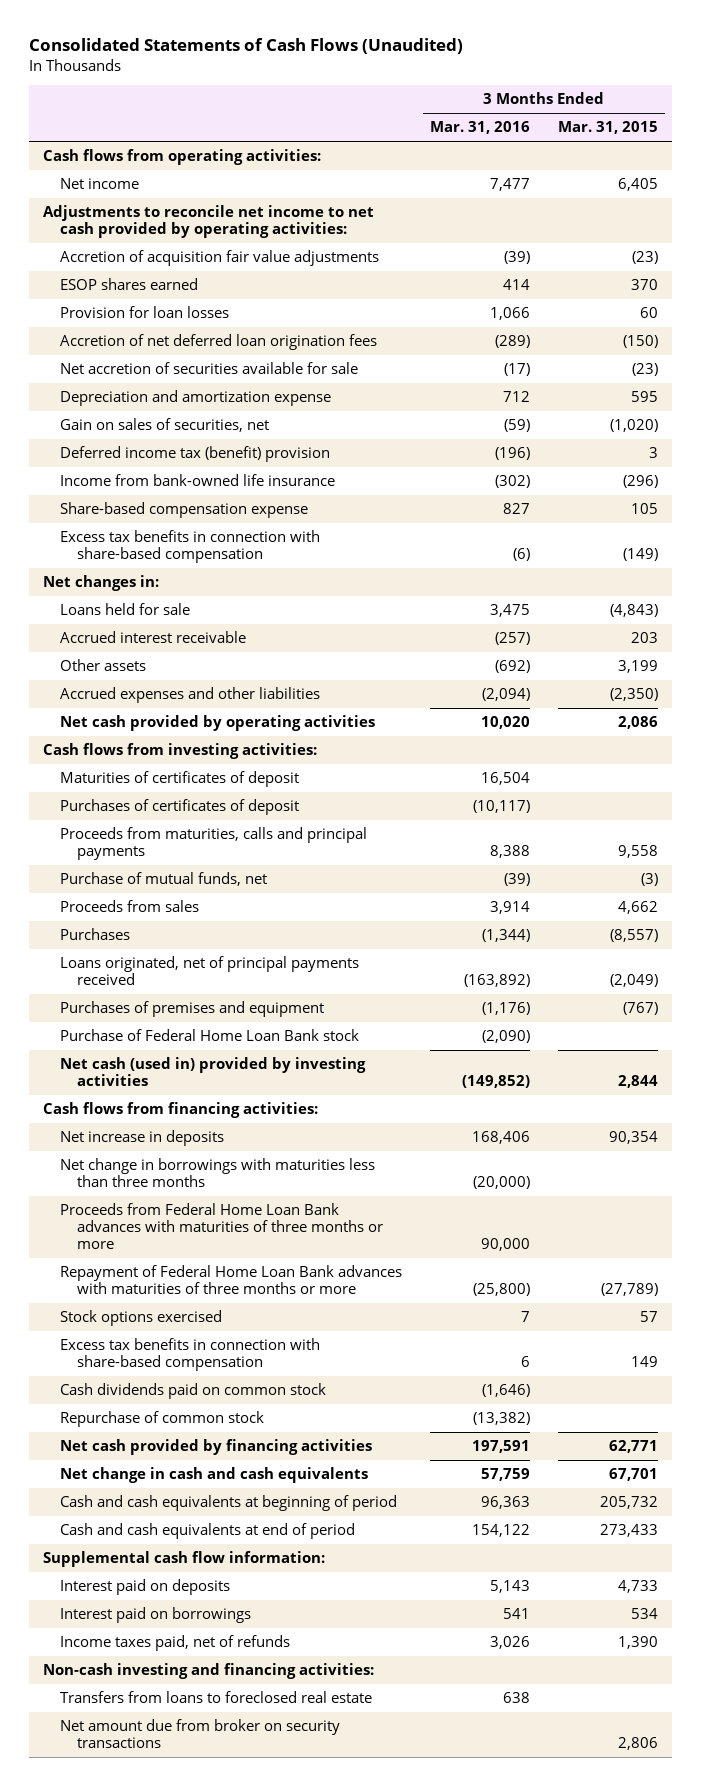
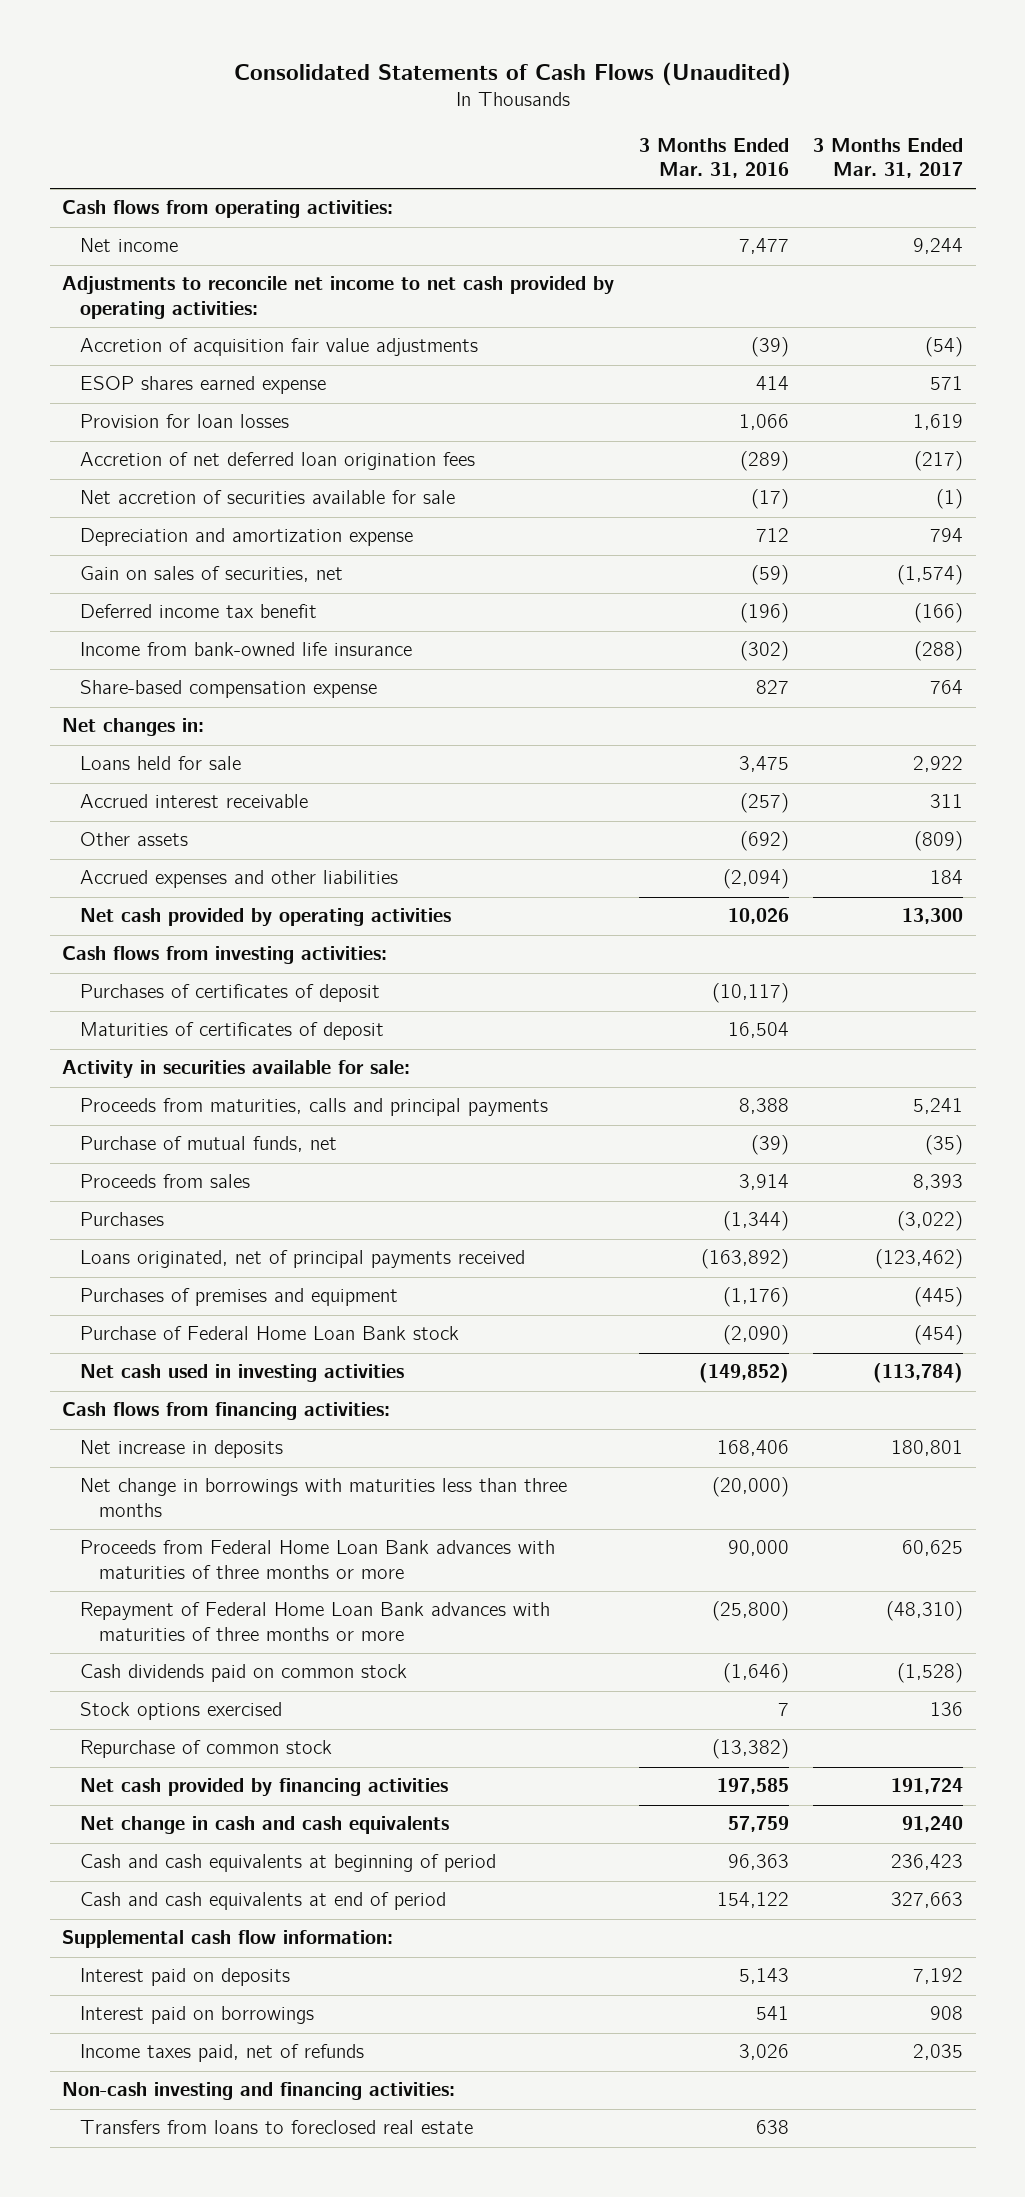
[557,121,658,135] Mar. 31, 2015 -> none
none -> [813,137,964,179] 3 Months Ended Mar. 31, 2017
[60,278,199,291] ESOP shares earned -> [80,376,327,395] ESOP shares earned expense
[60,446,331,463] Deferred income tax (benefit) provision -> [80,604,318,619] Deferred income tax benefit
[60,530,321,564] Excess tax benefits in connection with share-based compensation -> none
[481,716,531,730] 10,020 -> [727,908,789,925] 10,026
[60,771,300,788] Maturities of certificates of deposit -> [80,1022,385,1041] Maturities of certificates of deposit
none -> [62,1060,411,1079] Activity in securities available for sale:
[60,1057,367,1087] Net cash (used in) provided by investing activities -> [80,1364,405,1383] Net cash used in investing activities
[60,1338,321,1372] Excess tax benefits in connection with share-based compensation -> none
[60,1310,223,1327] Stock options exercised -> [80,1702,283,1721] Stock options exercised
[472,1440,531,1454] 197,591 -> [716,1778,789,1795] 197,585
[60,1719,341,1749] Net amount due from broker on security transactions -> none

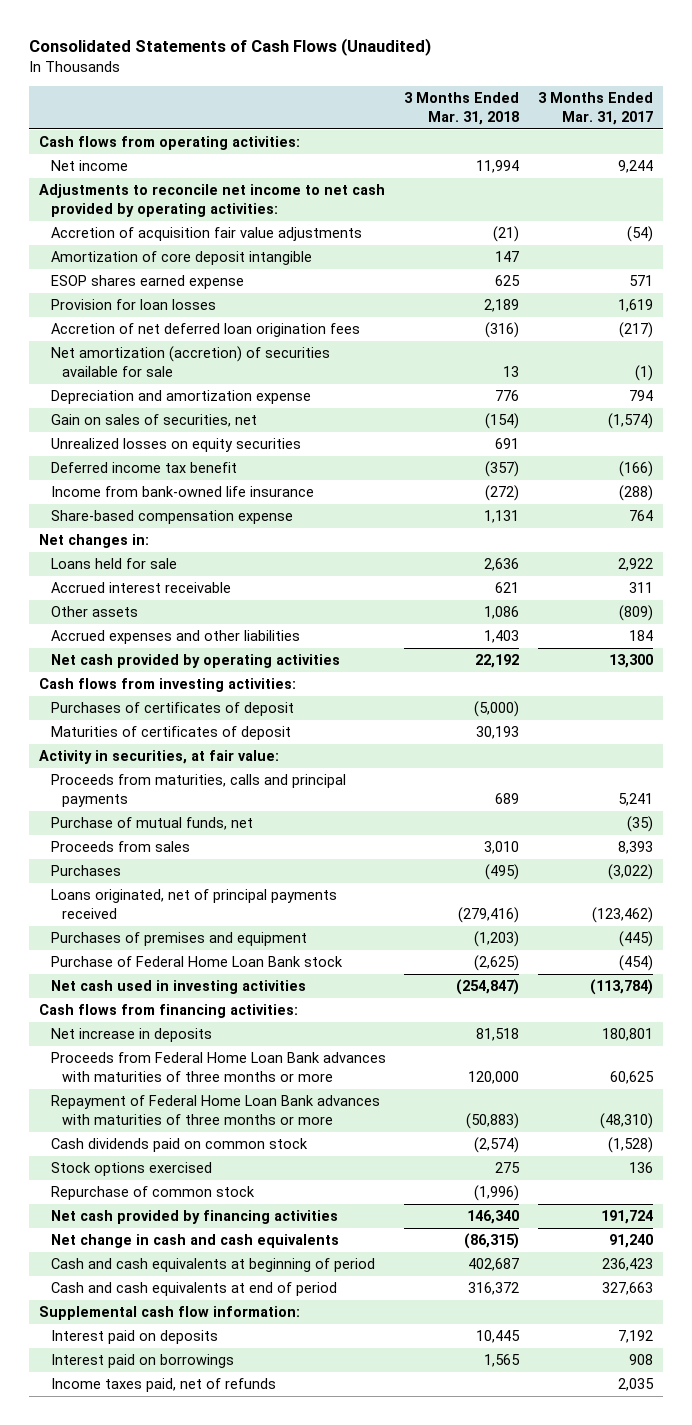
[638,137,789,179] 3 Months Ended Mar. 31, 2016 -> none
none -> [404,92,520,125] 3 Months Ended Mar. 31, 2018
none -> [50,251,312,266] Amortization of core deposit intangible
[80,490,456,505] Net accretion of securities available for sale -> [50,346,330,377] Net amortization (accretion) of securities available for sale
none -> [50,438,301,453] Unrealized losses on equity securities
[62,1060,411,1079] Activity in securities available for sale: -> [38,750,279,765] Activity in securities, at fair value:
[80,1478,568,1518] Net change in borrowings with maturities less than three months -> none
[62,2082,456,2101] Non-cash investing and financing activities: -> none
[80,2120,474,2135] Transfers from loans to foreclosed real estate -> none

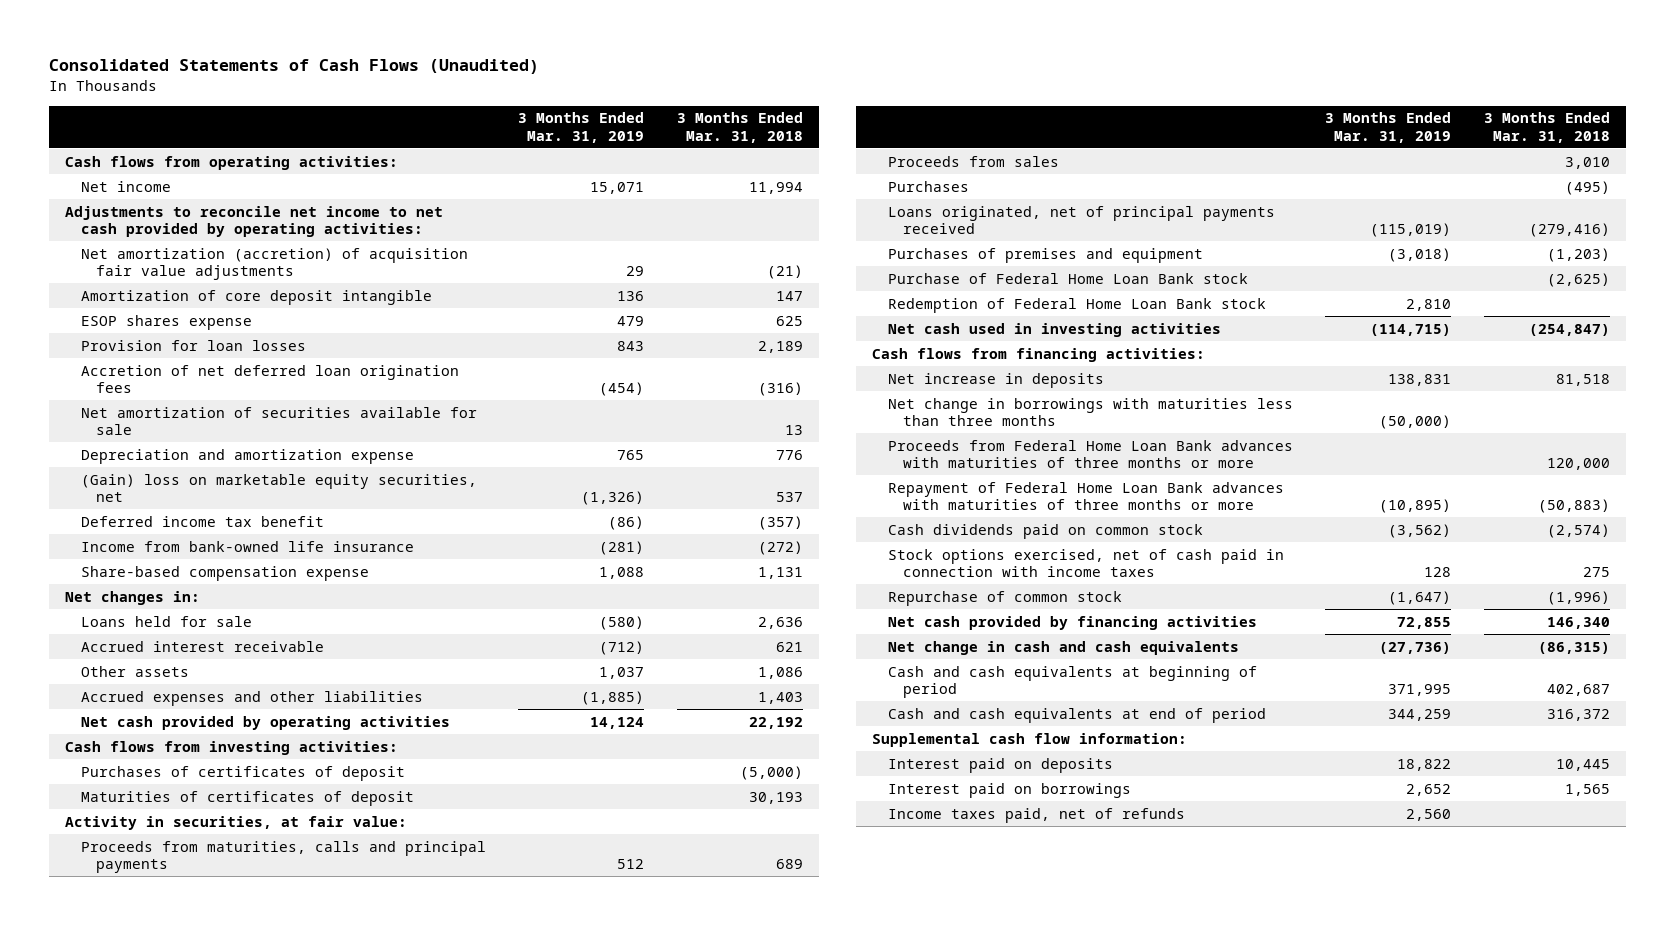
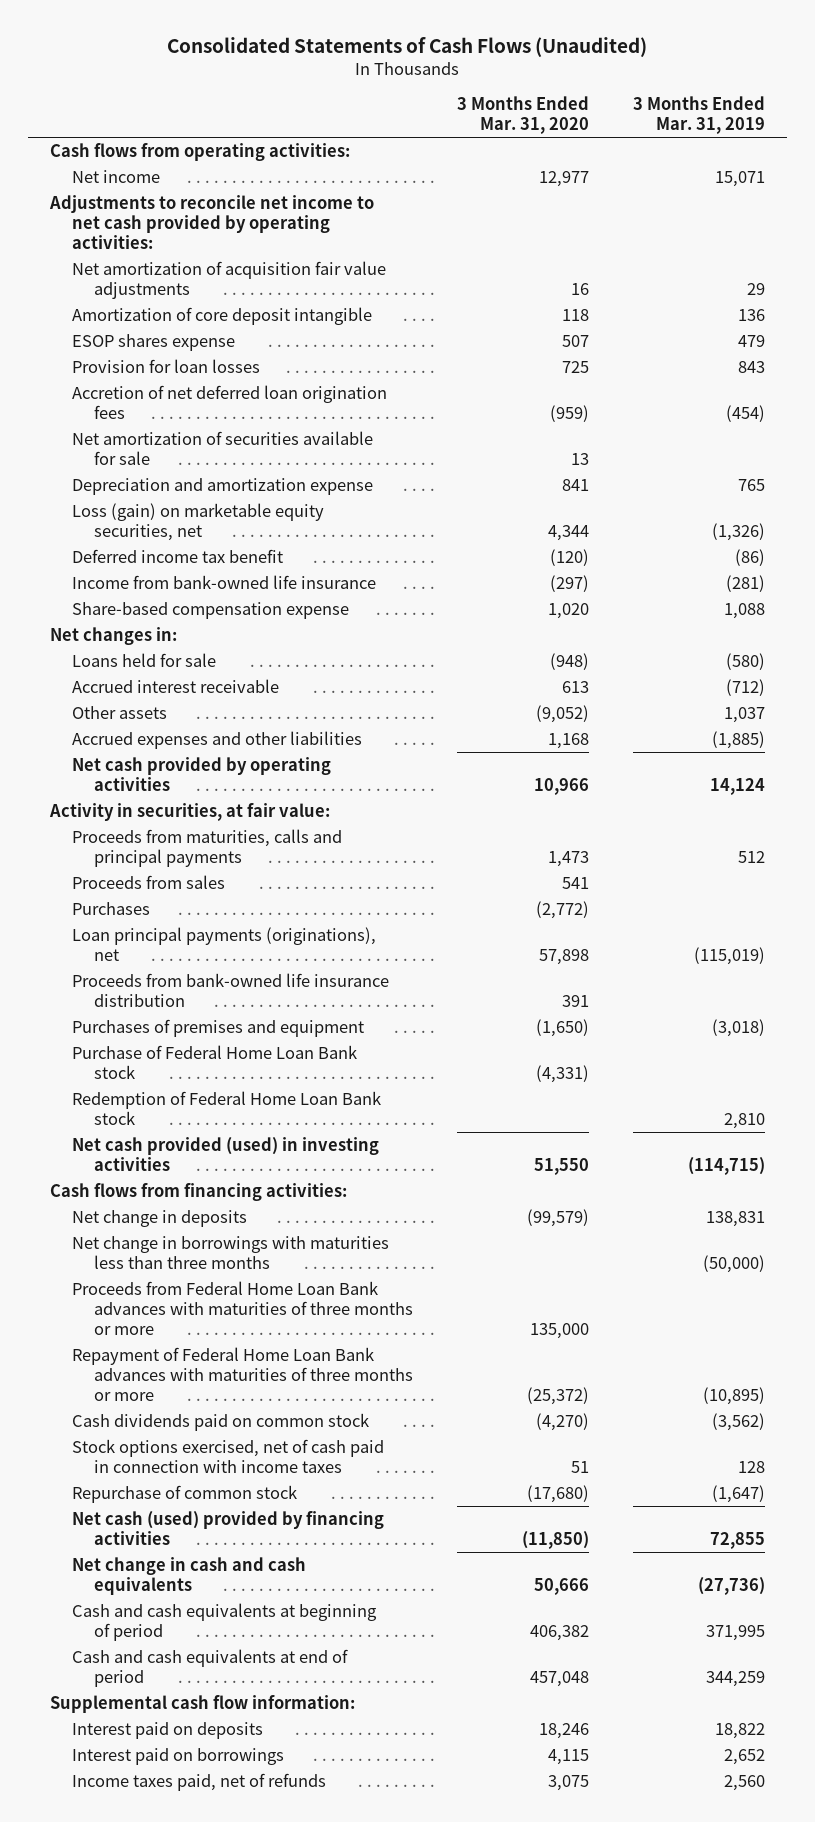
[677,112,804,143] 3 Months Ended Mar. 31, 2018 -> none
none -> [456,96,589,135] 3 Months Ended Mar. 31, 2020
[80,247,468,281] Net amortization (accretion) of acquisition fair value adjustments -> [71,260,386,299] Net amortization of acquisition fair value adjustments
[80,473,477,503] (Gain) loss on marketable equity securities, net -> [71,502,324,541] Loss (gain) on marketable equity securities, net
[65,740,399,755] Cash flows from investing activities: -> none
[80,765,405,781] Purchases of certificates of deposit -> none
[80,790,414,806] Maturities of certificates of deposit -> none
[887,205,1275,235] Loans originated, net of principal payments received -> [71,926,376,961] Loan principal payments (originations), net
none -> [71,972,389,1007] Proceeds from bank-owned life insurance distribution
[887,322,1221,337] Net cash used in investing activities -> [71,1136,379,1171] Net cash provided (used) in investing activities
[887,372,1104,388] Net increase in deposits -> [71,1209,247,1227] Net change in deposits
[887,615,1257,630] Net cash provided by financing activities -> [71,1510,384,1545] Net cash (used) provided by financing activities

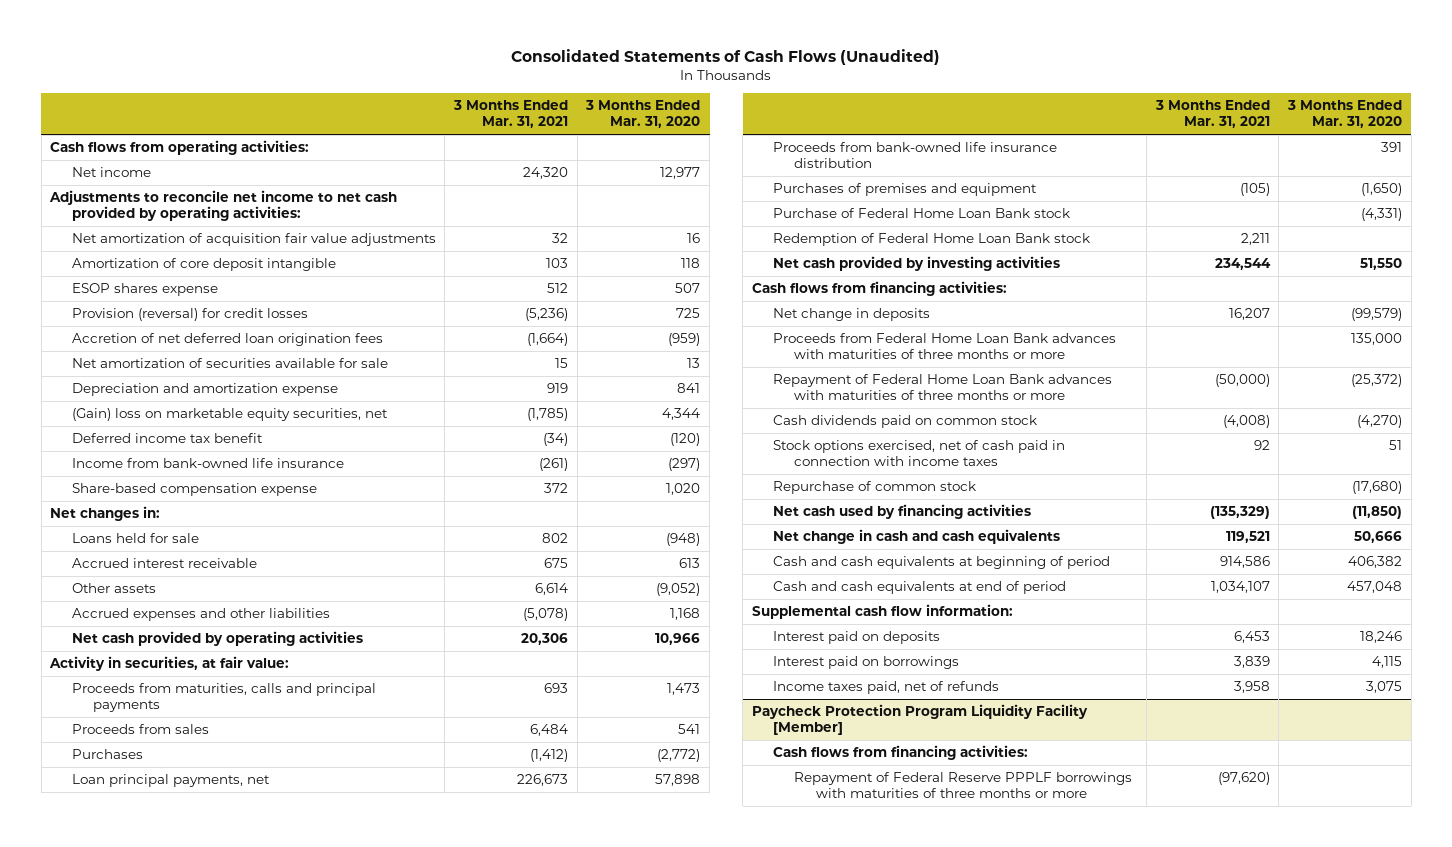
[632,96,765,135] 3 Months Ended Mar. 31, 2019 -> none
none -> [453,100,569,129] 3 Months Ended Mar. 31, 2021
[71,358,260,373] Provision for loan losses -> [71,308,308,322] Provision (reversal) for credit losses
[71,502,324,541] Loss (gain) on marketable equity securities, net -> [71,408,388,422] (Gain) loss on marketable equity securities, net
[71,926,376,961] Loan principal payments (originations), net -> [71,774,270,788] Loan principal payments, net
[71,1136,379,1171] Net cash provided (used) in investing activities -> [773,256,1061,272] Net cash provided by investing activities
[71,1235,389,1269] Net change in borrowings with maturities less than three months -> none
[71,1510,384,1545] Net cash (used) provided by financing activities -> [773,504,1032,520] Net cash used by financing activities
none -> [751,704,1088,736] Paycheck Protection Program Liquidity Facility [Member]
none -> [773,745,1029,761] Cash flows from financing activities:
none -> [794,772,1133,799] Repayment of Federal Reserve PPPLF borrowings with maturities of three months or more

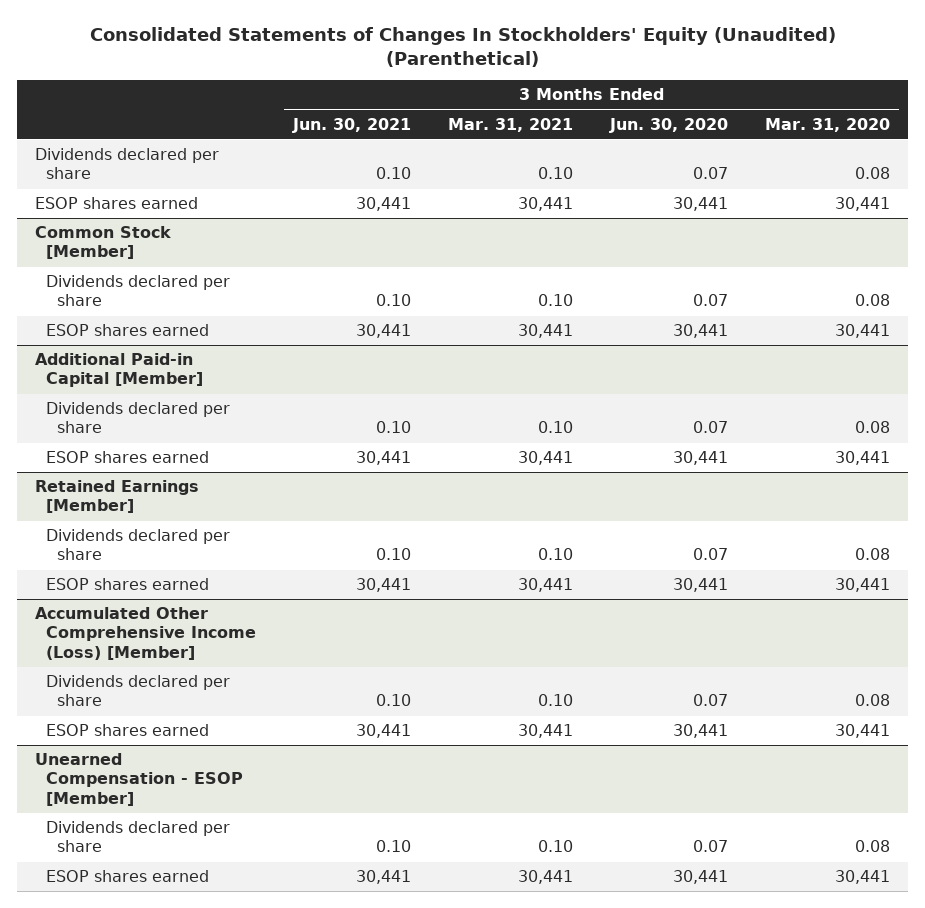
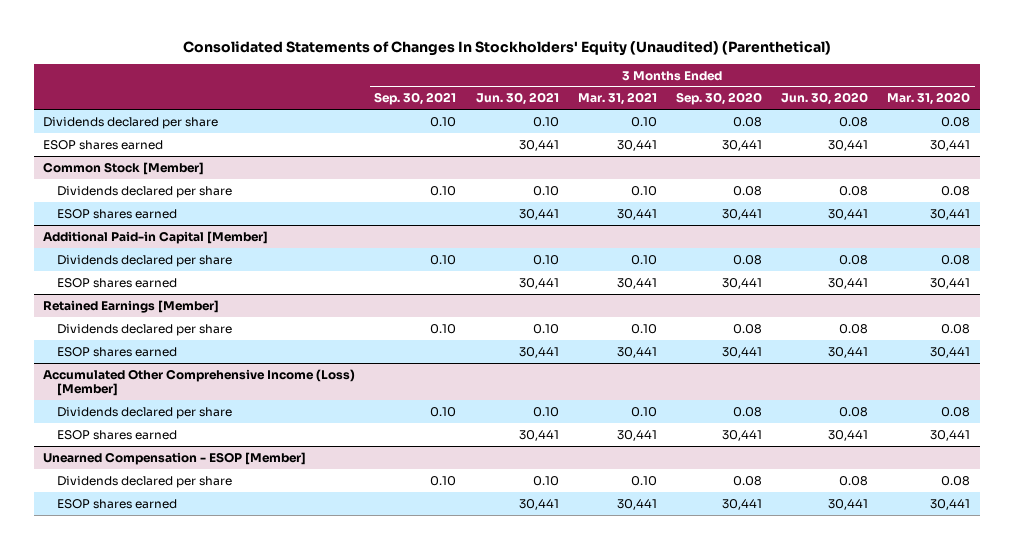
none -> [374,92,457,106] Sep. 30, 2021
none -> [675,92,762,106] Sep. 30, 2020
[693,167,729,180] 0.07 -> [839,116,869,127] 0.08
[693,294,729,307] 0.07 -> [839,185,869,196] 0.08
[693,421,729,434] 0.07 -> [839,254,869,265] 0.08
[693,548,729,561] 0.07 -> [839,323,869,334] 0.08
[693,694,729,707] 0.07 -> [839,406,869,417] 0.08
[693,840,729,853] 0.07 -> [839,475,869,486] 0.08

